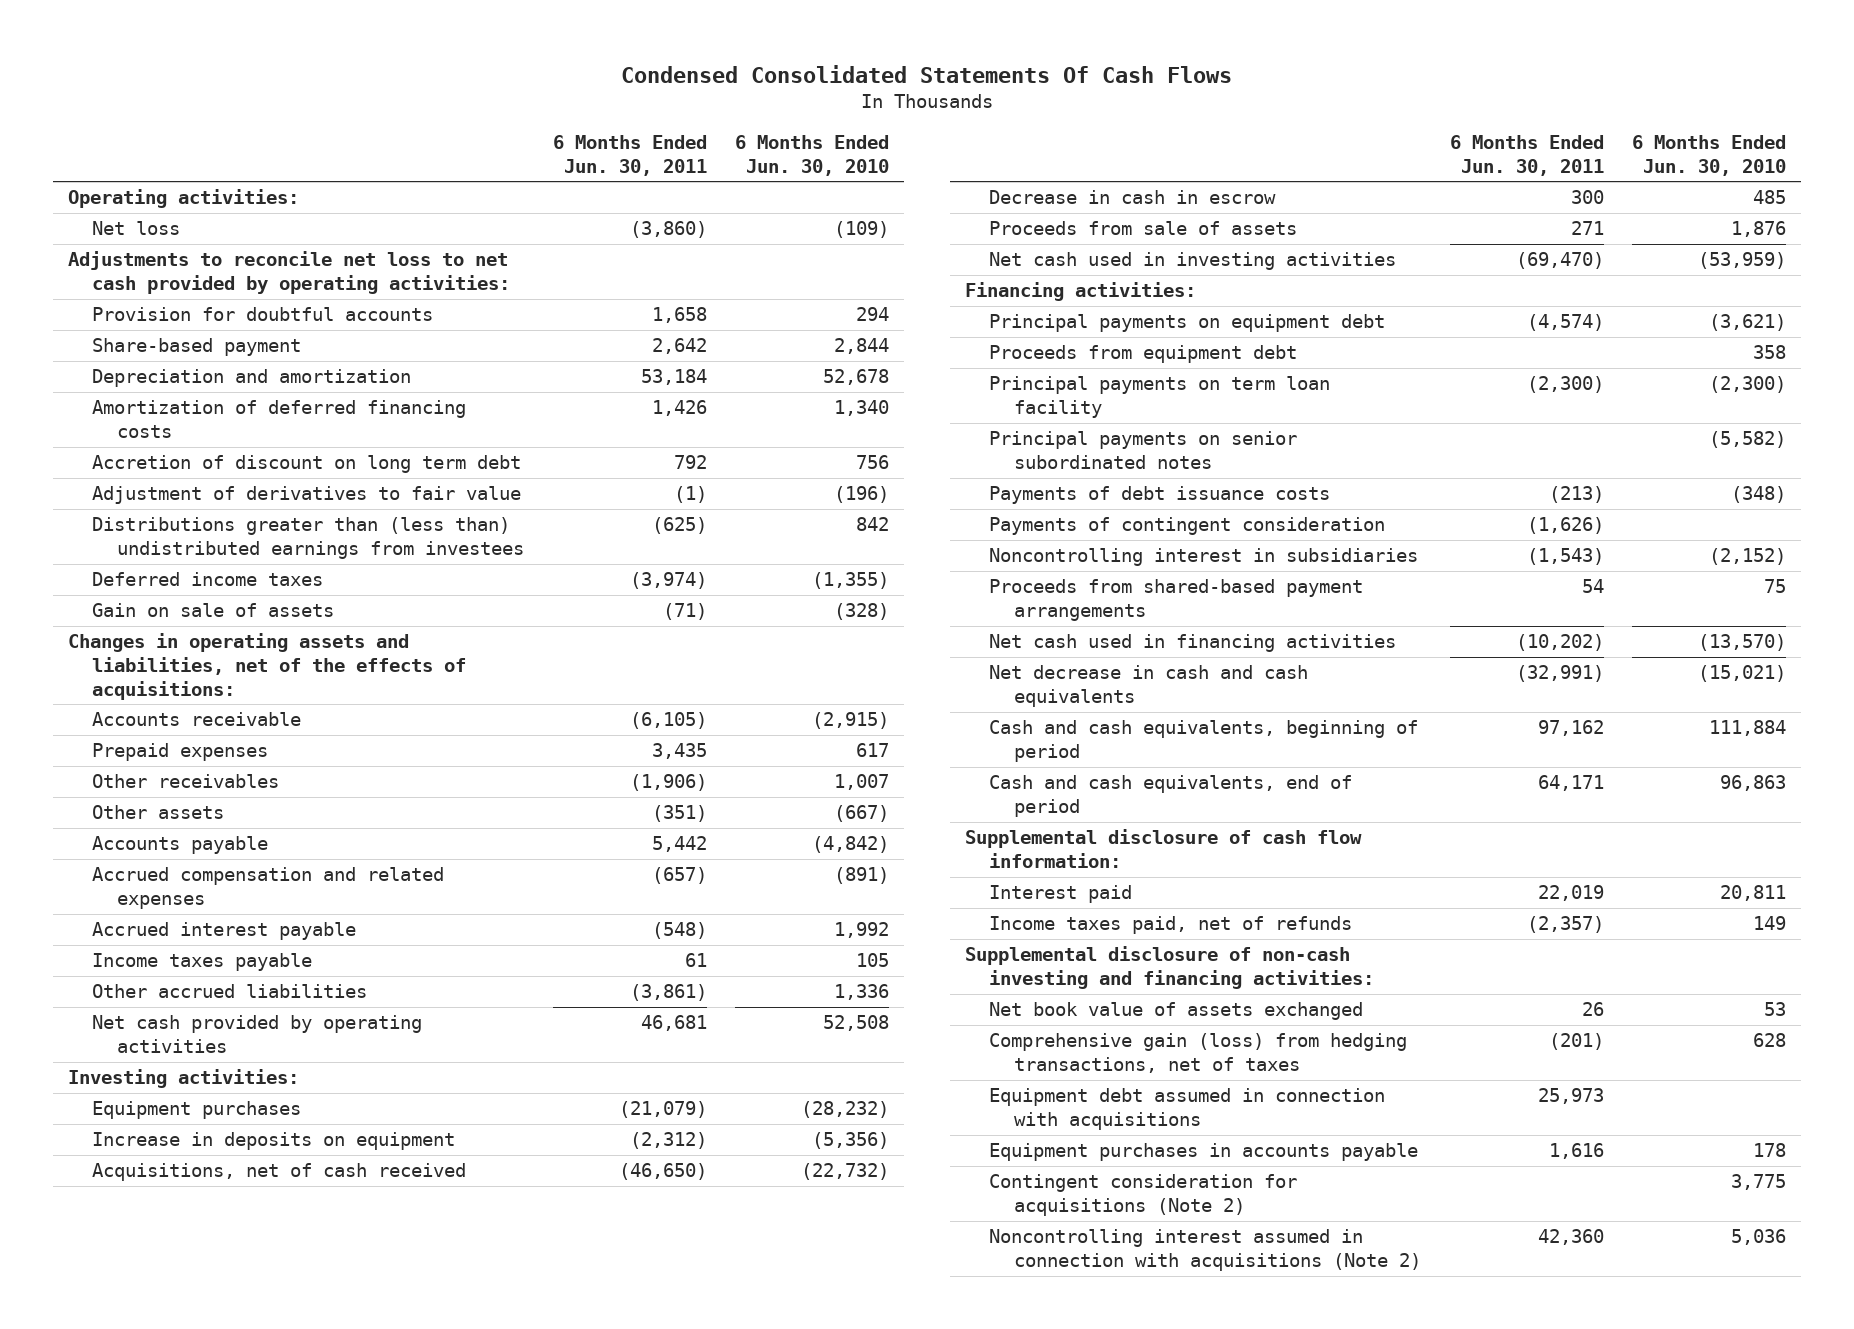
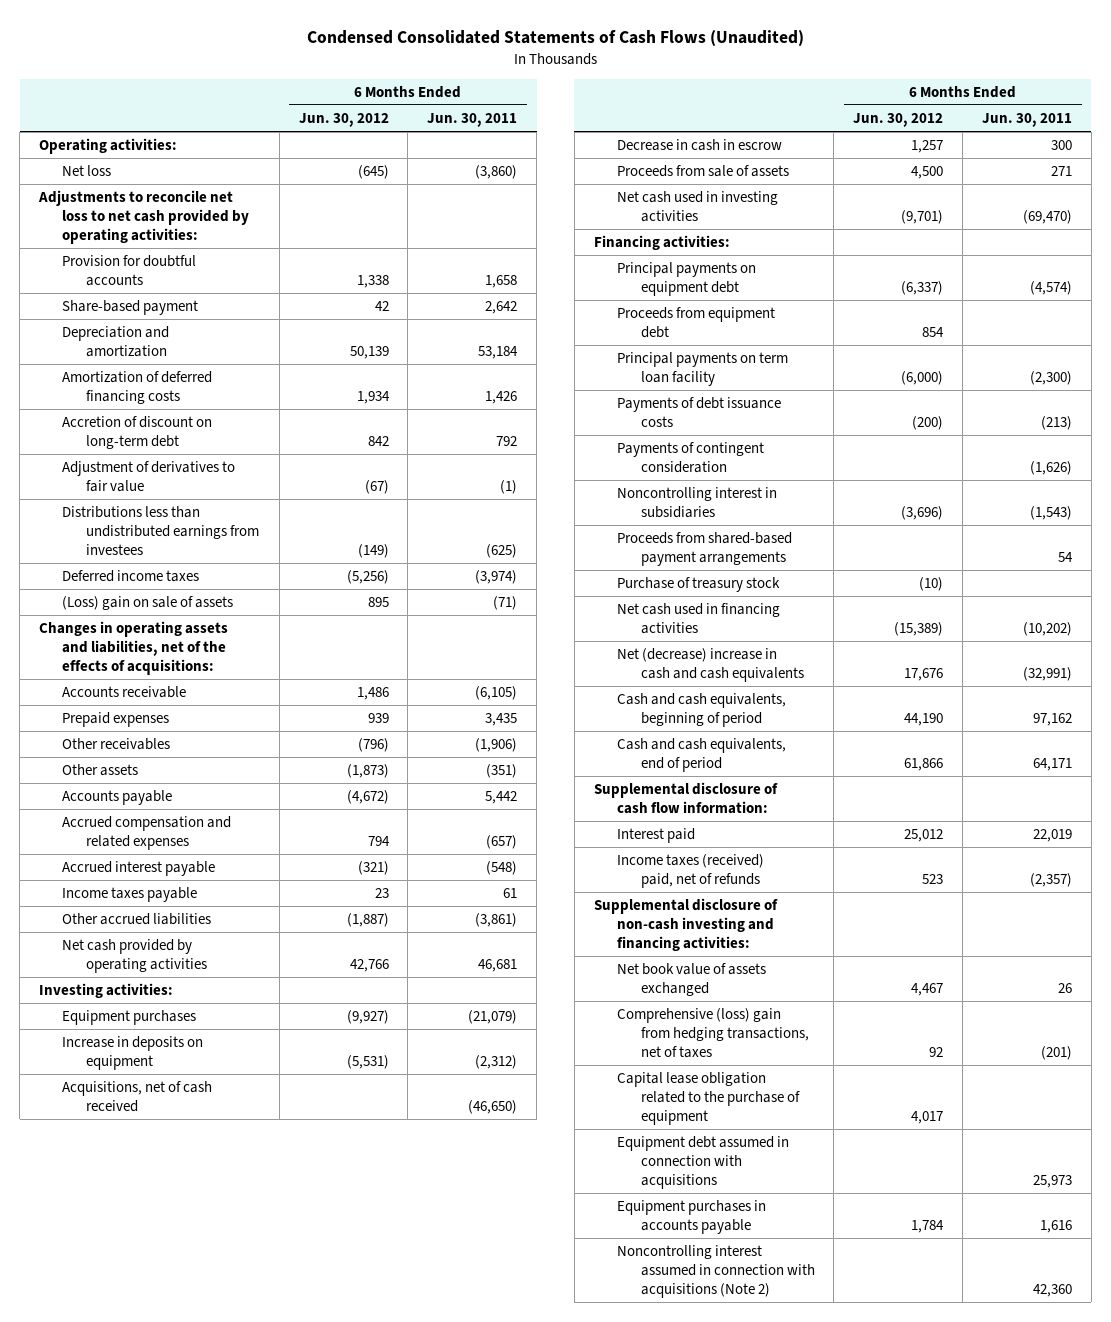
[620,64,1232,83] Condensed Consolidated Statements Of Cash Flows -> [306,30,804,47] Condensed Consolidated Statements of Cash Flows (Unaudited)
[735,134,890,176] 6 Months Ended Jun. 30, 2010 -> none
none -> [298,113,389,128] Jun. 30, 2012
[92,455,522,474] Accretion of discount on long term debt -> [62,416,213,450] Accretion of discount on long-term debt
[92,517,525,559] Distributions greater than (less than) undistributed earnings from investees -> [62,506,259,556] Distributions less than undistributed earnings from investees
[92,603,335,618] Gain on sale of assets -> [62,596,234,611] (Loss) gain on sale of assets
[989,431,1298,469] Principal payments on senior subordinated notes -> none
none -> [617,577,781,593] Purchase of treasury stock
[989,665,1309,707] Net decrease in cash and cash equivalents -> [617,648,804,683] Net (decrease) increase in cash and cash equivalents
[989,916,1353,935] Income taxes paid, net of refunds -> [617,854,765,889] Income taxes (received) paid, net of refunds
[989,1033,1408,1073] Comprehensive gain (loss) from hedging transactions, net of taxes -> [617,1008,809,1059] Comprehensive (loss) gain from hedging transactions, net of taxes
none -> [617,1072,800,1126] Capital lease obligation related to the purchase of equipment
[989,1174,1298,1216] Contingent consideration for acquisitions (Note 2) -> none

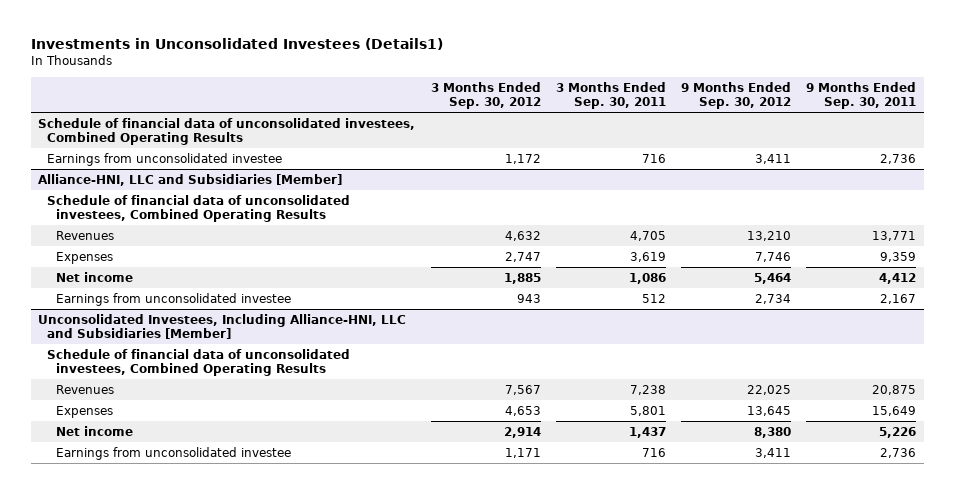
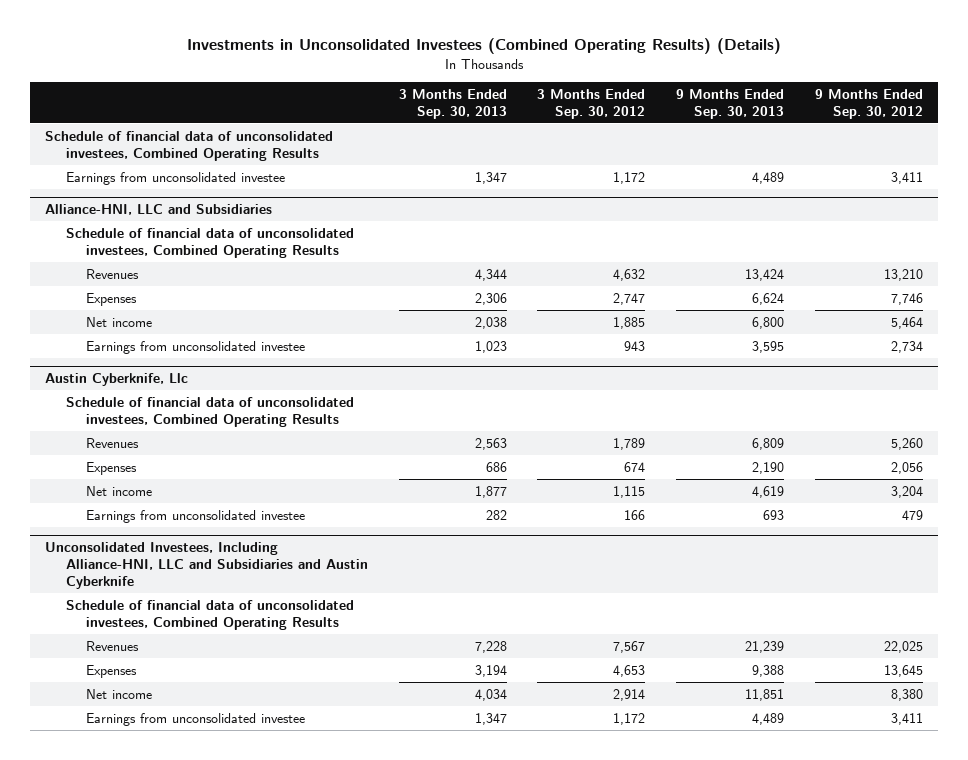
[30,38,443,51] Investments in Unconsolidated Investees (Details1) -> [187,38,782,55] Investments in Unconsolidated Investees (Combined Operating Results) (Details)
[555,81,666,110] 3 Months Ended Sep. 30, 2011 -> none
[806,81,917,110] 9 Months Ended Sep. 30, 2011 -> none
none -> [398,88,507,119] 3 Months Ended Sep. 30, 2013
none -> [676,88,785,119] 9 Months Ended Sep. 30, 2013
[38,173,343,186] Alliance-HNI, LLC and Subsidiaries [Member] -> [45,204,273,216] Alliance-HNI, LLC and Subsidiaries
[38,313,407,340] Unconsolidated Investees, Including Alliance-HNI, LLC and Subsidiaries [Member] -> none
none -> [45,373,189,387] Austin Cyberknife, Llc
none -> [86,437,140,448] Revenues
none -> [86,461,138,475] Expenses
none -> [86,485,153,496] Net income
none -> [86,509,306,523] Earnings from unconsolidated investee
none -> [45,542,368,590] Unconsolidated Investees, Including Alliance-HNI, LLC and Subsidiaries and Austin Cyberknife
none -> [65,599,354,630] Schedule of financial data of unconsolidated investees, Combined Operating Results
[504,447,541,458] 1,171 -> [613,712,646,725] 1,172

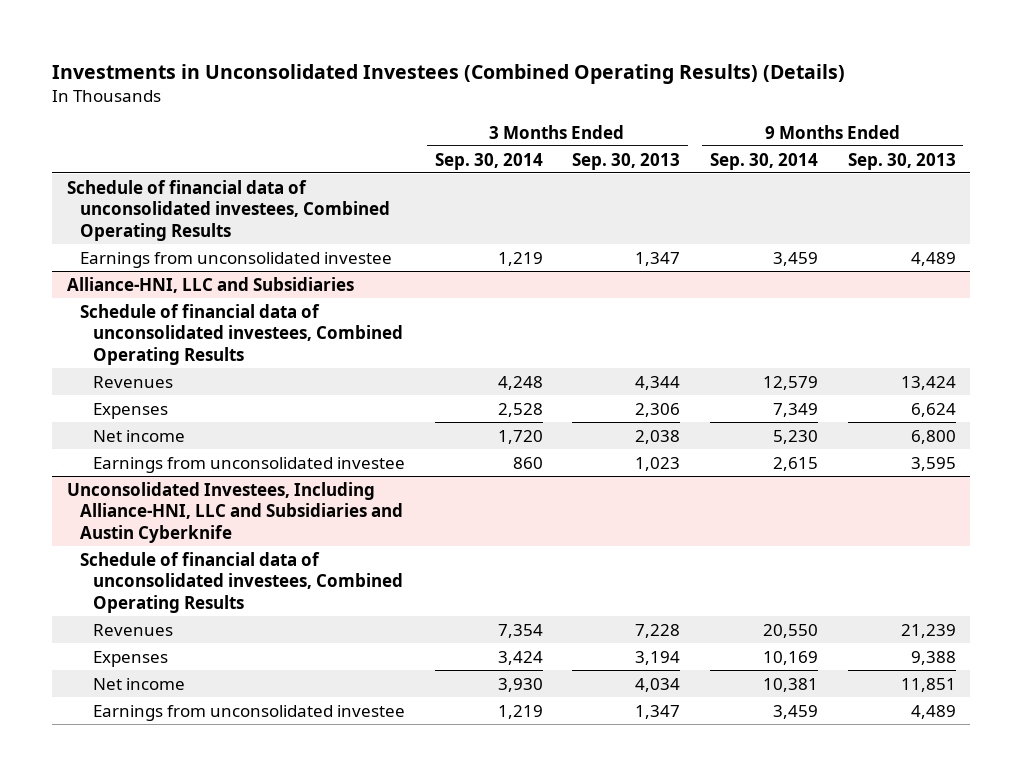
[537,88,646,119] 3 Months Ended Sep. 30, 2012 -> none
[815,88,924,119] 9 Months Ended Sep. 30, 2012 -> none
none -> [434,152,543,170] Sep. 30, 2014
none -> [709,152,818,170] Sep. 30, 2014
[45,373,189,387] Austin Cyberknife, Llc -> none
[65,396,354,427] Schedule of financial data of unconsolidated investees, Combined Operating Results -> none
[86,437,140,448] Revenues -> none
[86,461,138,475] Expenses -> none
[86,485,153,496] Net income -> none
[86,509,306,523] Earnings from unconsolidated investee -> none

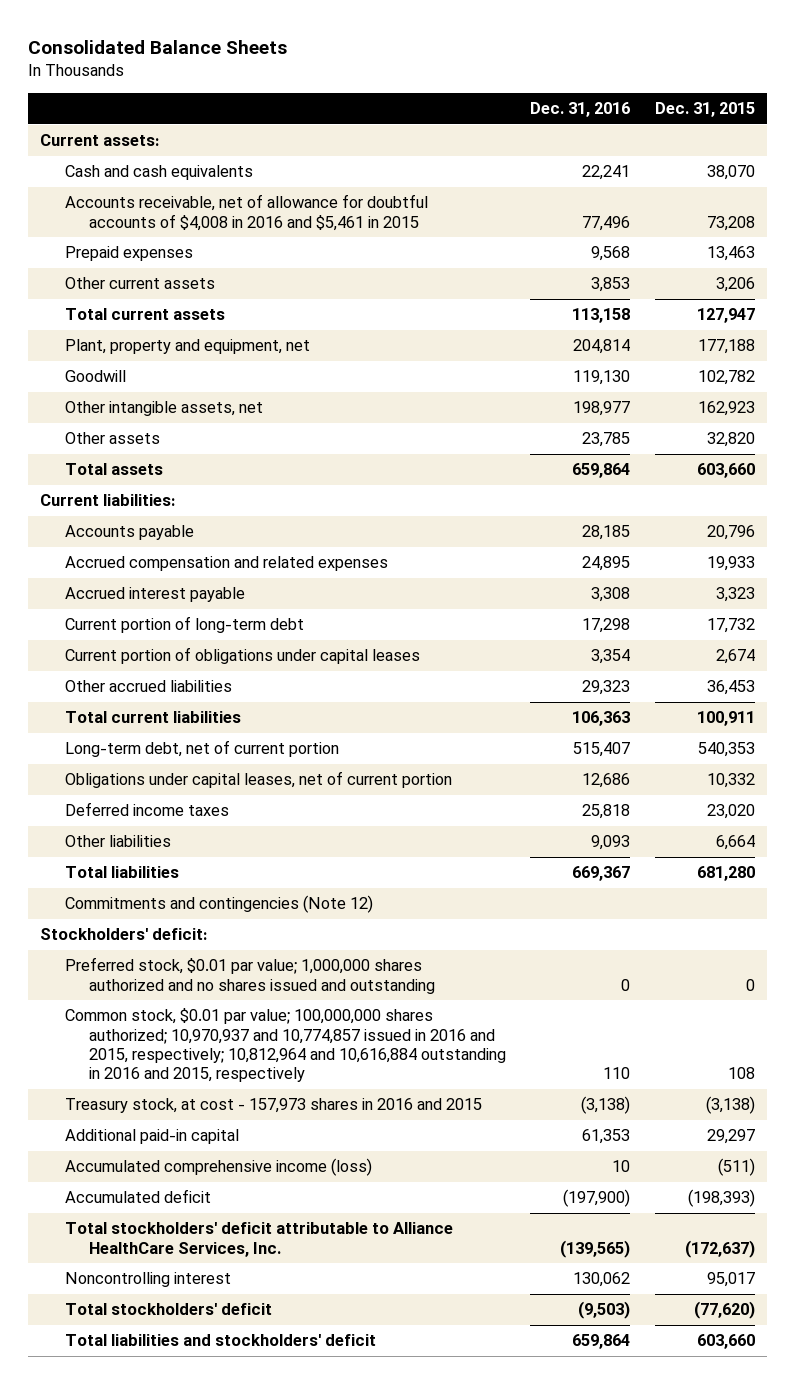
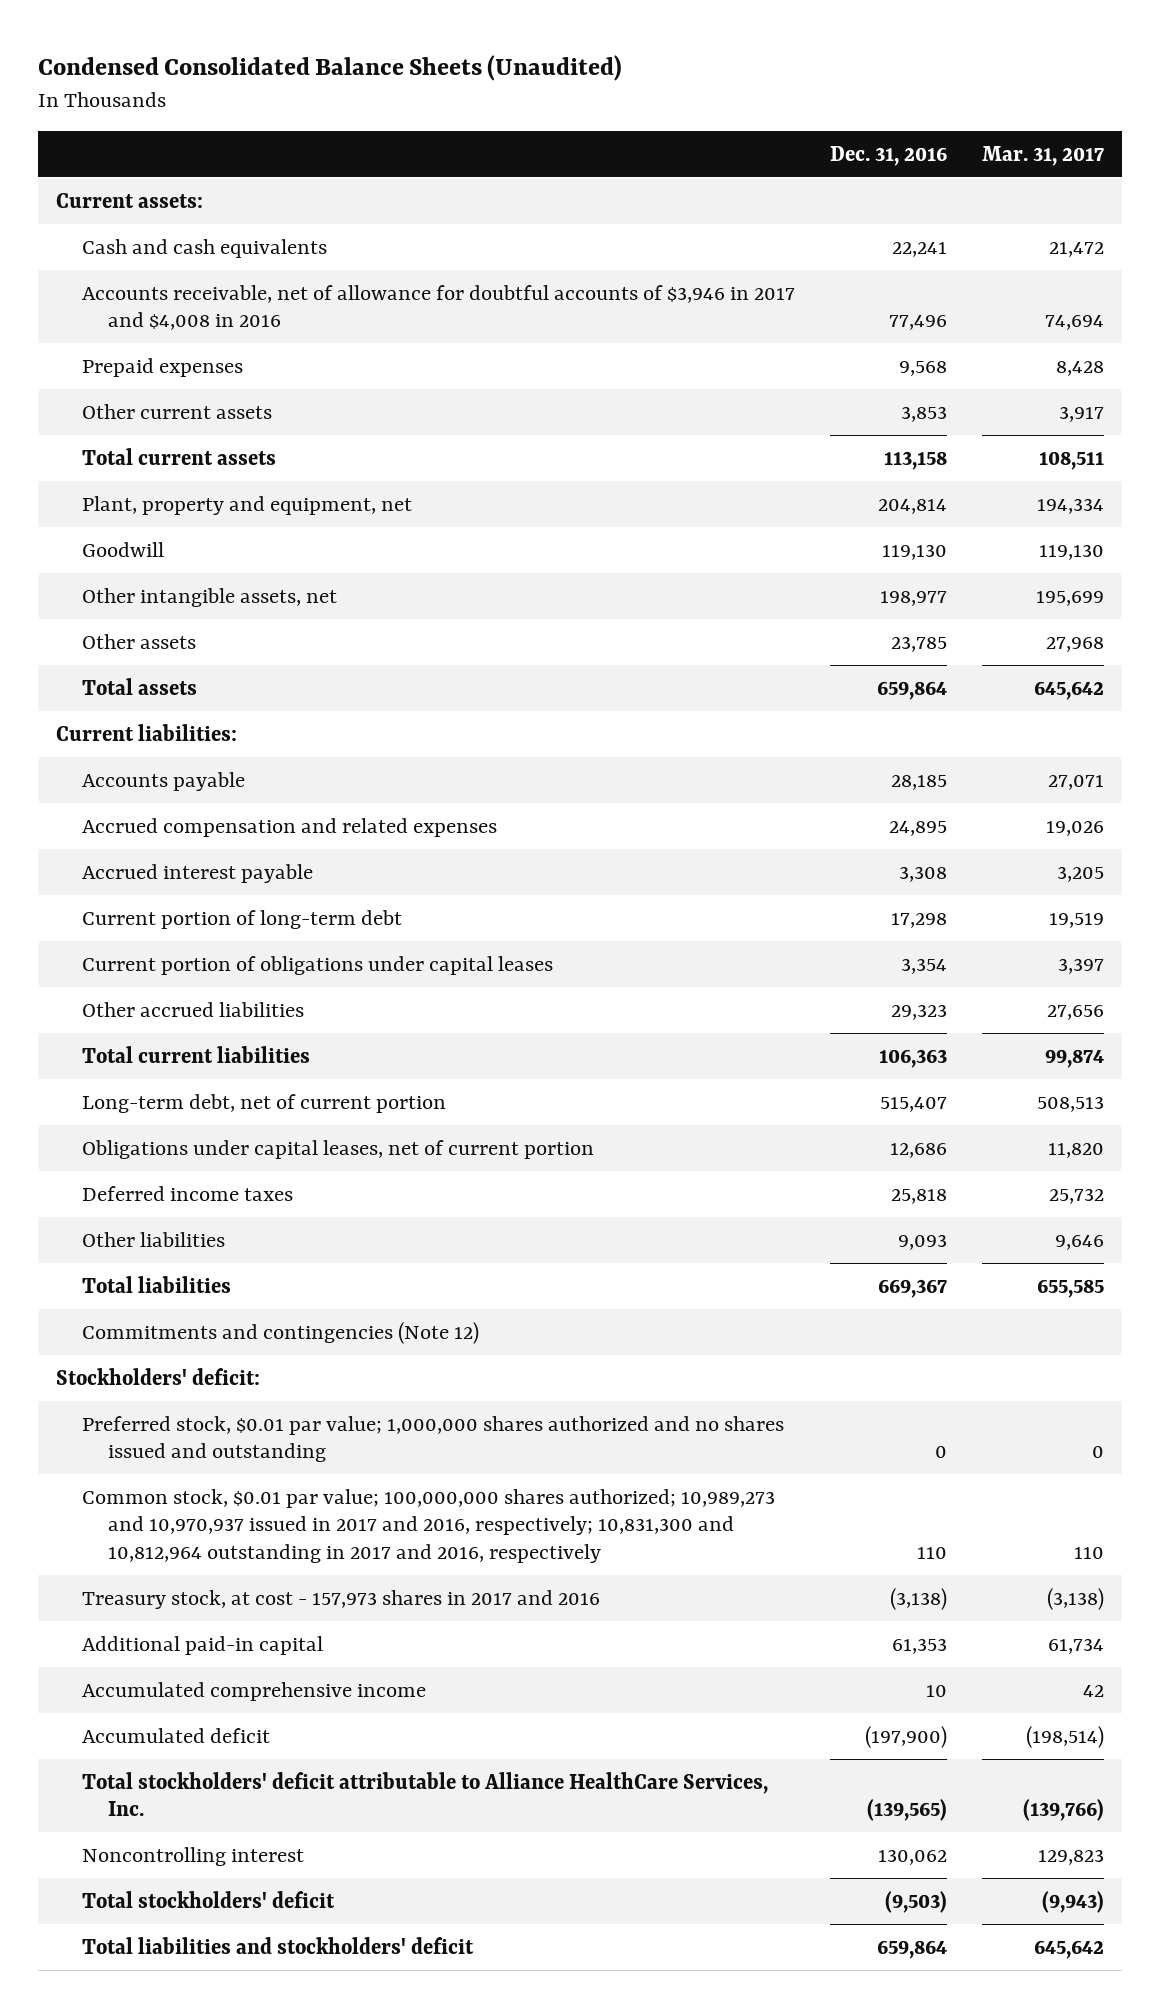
[28,39,288,54] Consolidated Balance Sheets -> [38,55,623,82] Condensed Consolidated Balance Sheets (Unaudited)
[654,102,755,118] Dec. 31, 2015 -> none
none -> [982,145,1105,166] Mar. 31, 2017
[64,194,428,231] Accounts receivable, net of allowance for doubtful accounts of $4,008 in 2016 and $5,461 in 2015 -> [82,284,796,331] Accounts receivable, net of allowance for doubtful accounts of $3,946 in 2017 and $4,008 in 2016
[64,1008,507,1083] Common stock, $0.01 par value; 100,000,000 shares authorized; 10,970,937 and 10,774,857 issued in 2016 and 2015, respectively; 10,812,964 and 10,616,884 outstanding in 2016 and 2015, respectively -> [82,1488,776,1564] Common stock, $0.01 par value; 100,000,000 shares authorized; 10,989,273 and 10,970,937 issued in 2017 and 2016, respectively; 10,831,300 and 10,812,964 outstanding in 2017 and 2016, respectively
[64,1098,482,1114] Treasury stock, at cost - 157,973 shares in 2016 and 2015 -> [82,1589,601,1609] Treasury stock, at cost - 157,973 shares in 2017 and 2016
[64,1158,372,1177] Accumulated comprehensive income (loss) -> [82,1681,427,1701] Accumulated comprehensive income

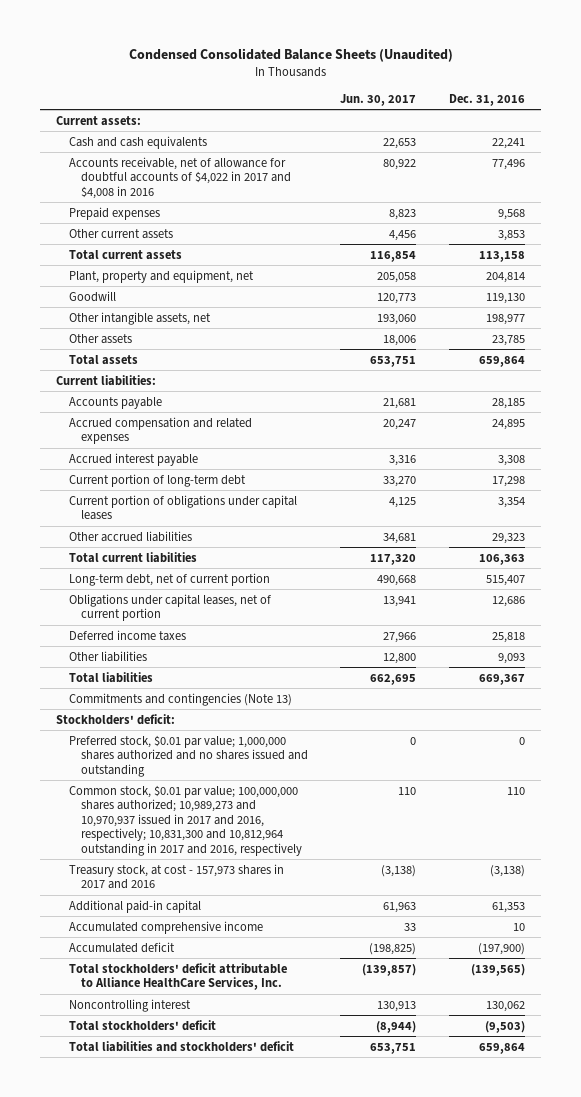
[982,145,1105,166] Mar. 31, 2017 -> none
none -> [340,93,417,106] Jun. 30, 2017
[82,284,796,331] Accounts receivable, net of allowance for doubtful accounts of $3,946 in 2017 and $4,008 in 2016 -> [68,156,291,199] Accounts receivable, net of allowance for doubtful accounts of $4,022 in 2017 and $4,008 in 2016
[82,1321,480,1344] Commitments and contingencies (Note 12) -> [68,692,292,706] Commitments and contingencies (Note 13)

